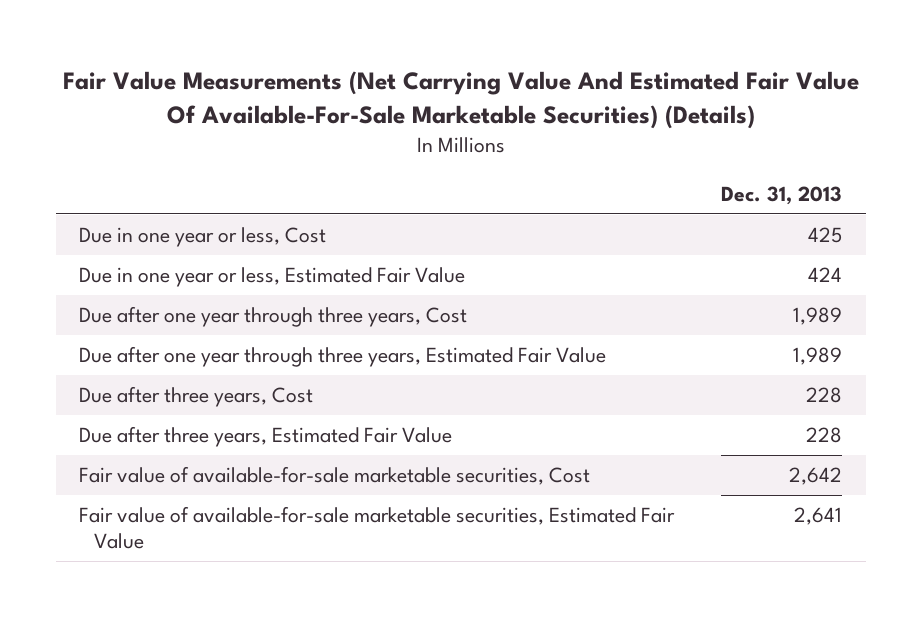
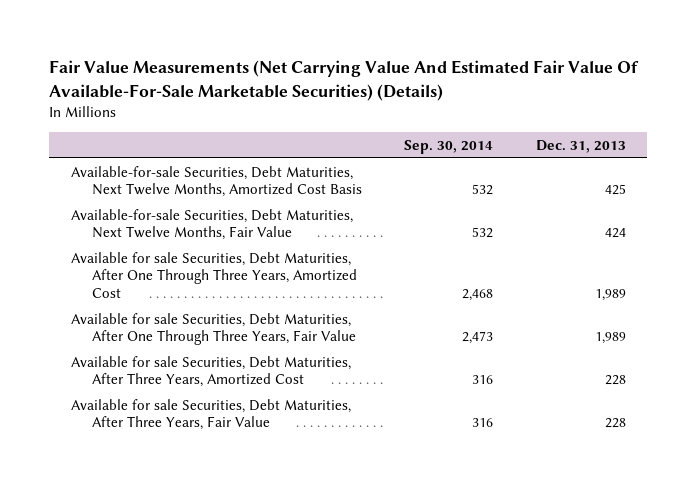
none -> [404,140,494,155] Sep. 30, 2014
[79,466,591,486] Fair value of available-for-sale marketable securities, Cost -> none
[79,506,676,549] Fair value of available-for-sale marketable securities, Estimated Fair Value -> none
[79,227,327,248] Due in one year or less, Cost -> [70,165,362,198] Available-for-sale Securities, Debt Maturities, Next Twelve Months, Amortized Cost Basis
[79,267,466,288] Due in one year or less, Estimated Fair Value -> [70,208,353,241] Available-for-sale Securities, Debt Maturities, Next Twelve Months, Fair Value
[79,306,468,328] Due after one year through three years, Cost -> [70,251,357,298] Available for sale Securities, Debt Maturities, After One Through Three Years, Amortized Cost
[79,346,607,368] Due after one year through three years, Estimated Fair Value -> [70,312,356,346] Available for sale Securities, Debt Maturities, After One Through Three Years, Fair Value
[79,386,314,408] Due after three years, Cost -> [70,355,351,388] Available for sale Securities, Debt Maturities, After Three Years, Amortized Cost
[79,426,453,448] Due after three years, Estimated Fair Value -> [70,398,351,431] Available for sale Securities, Debt Maturities, After Three Years, Fair Value

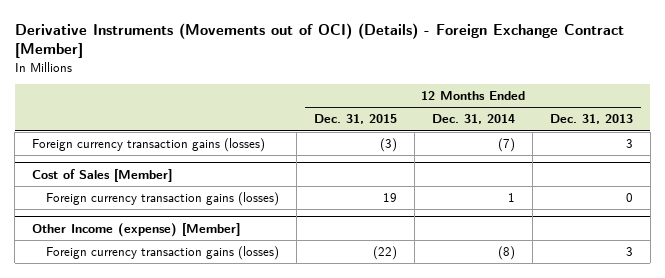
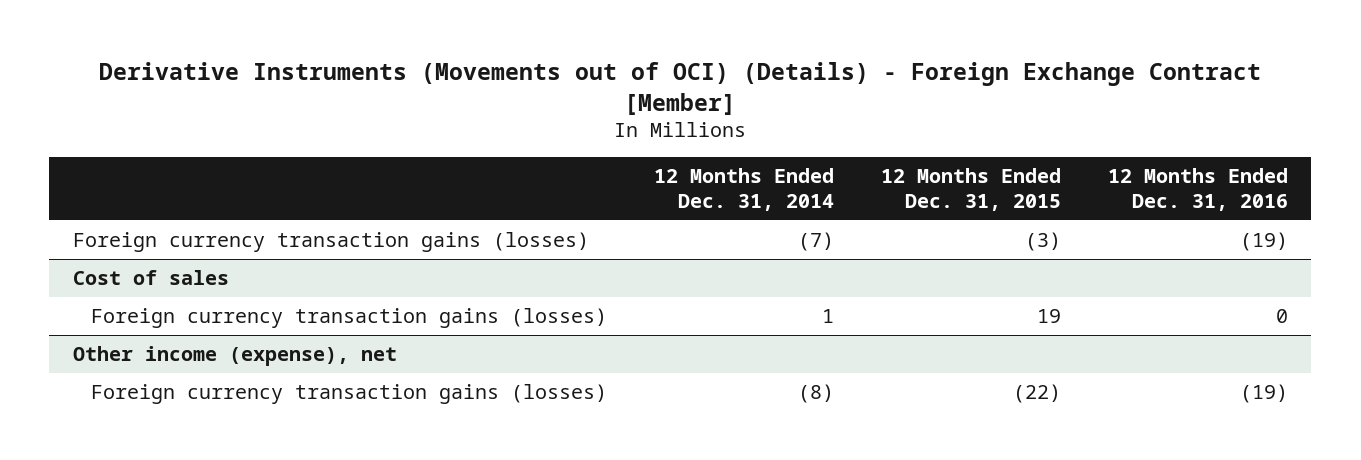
[549,114,633,125] Dec. 31, 2013 -> none
none -> [1107,168,1288,212] 12 Months Ended Dec. 31, 2016
[32,168,173,182] Cost of Sales [Member] -> [72,270,229,286] Cost of sales
[32,222,241,237] Other Income (expense) [Member] -> [72,346,397,367] Other income (expense), net

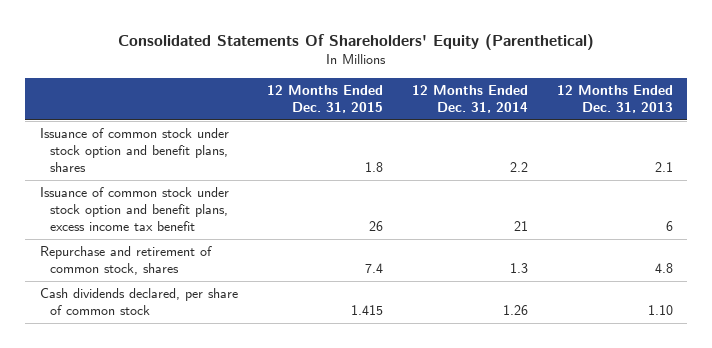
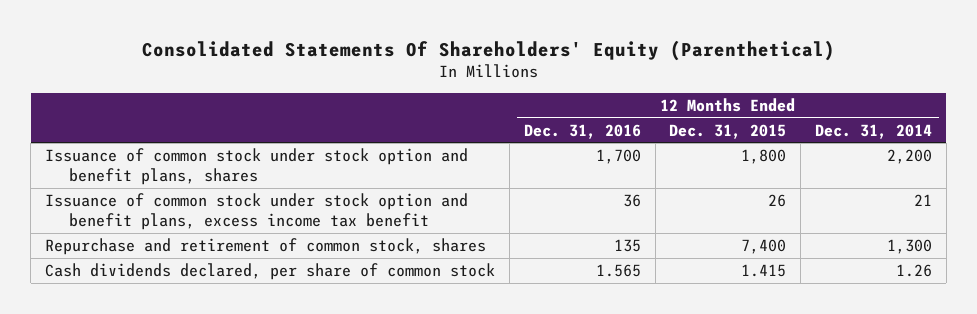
[556,85,673,113] 12 Months Ended Dec. 31, 2013 -> none
none -> [523,123,641,139] Dec. 31, 2016
[364,161,383,172] 1.8 -> [741,148,787,164] 1,800
[509,161,528,172] 2.2 -> [887,148,933,164] 2,200
[364,263,383,274] 7.4 -> [741,238,787,254] 7,400
[509,263,528,274] 1.3 -> [887,238,933,254] 1,300

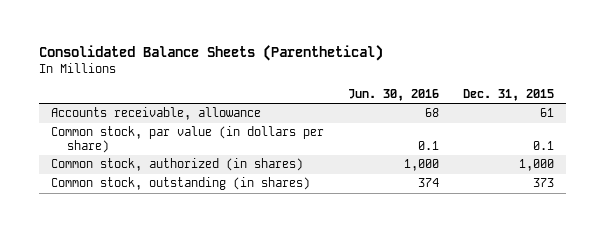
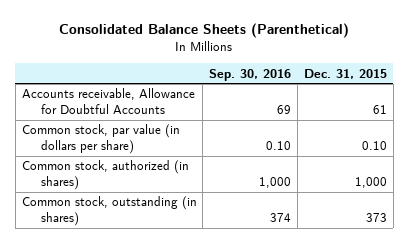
[348,88,440,101] Jun. 30, 2016 -> none
none -> [209,68,292,81] Sep. 30, 2016
[51,107,262,121] Accounts receivable, allowance -> [21,88,195,115] Accounts receivable, Allowance for Doubtful Accounts
[533,141,555,151] 0.1 -> [361,141,387,151] 0.10

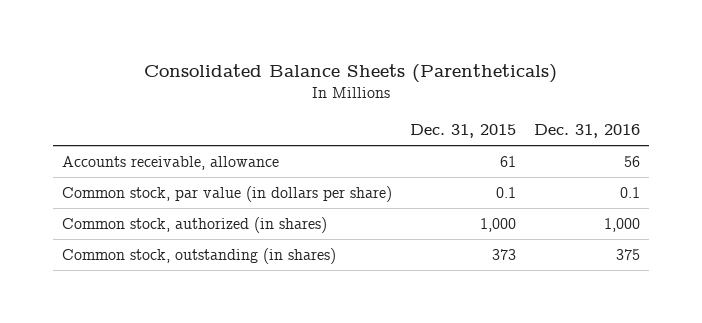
[59,23,350,39] Consolidated Balance Sheets (Parenthetical) -> [143,63,557,83] Consolidated Balance Sheets (Parentheticals)
[209,68,292,81] Sep. 30, 2016 -> none
none -> [534,123,641,138] Dec. 31, 2016
[21,88,195,115] Accounts receivable, Allowance for Doubtful Accounts -> [61,156,279,171] Accounts receivable, allowance
[361,141,387,151] 0.10 -> [495,187,516,199] 0.1

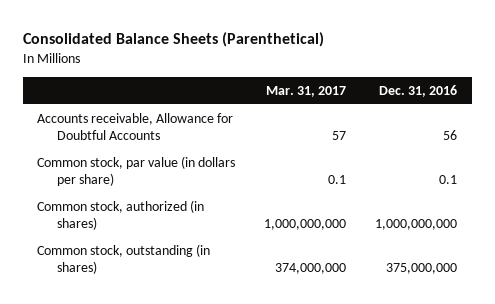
[143,63,557,83] Consolidated Balance Sheets (Parentheticals) -> [22,32,324,48] Consolidated Balance Sheets (Parenthetical)
[409,123,516,138] Dec. 31, 2015 -> none
none -> [266,85,347,97] Mar. 31, 2017
[61,156,279,171] Accounts receivable, allowance -> [37,113,234,140] Accounts receivable, Allowance for Doubtful Accounts
[604,218,641,233] 1,000 -> [375,218,458,230] 1,000,000,000
[616,249,641,261] 375 -> [386,262,458,274] 375,000,000

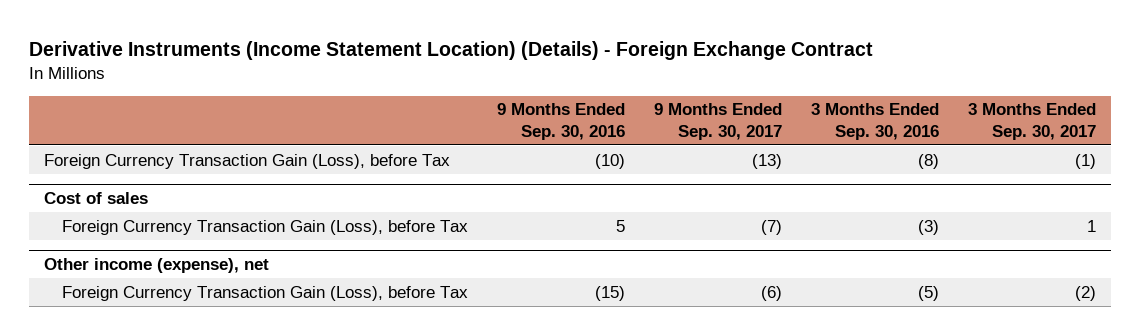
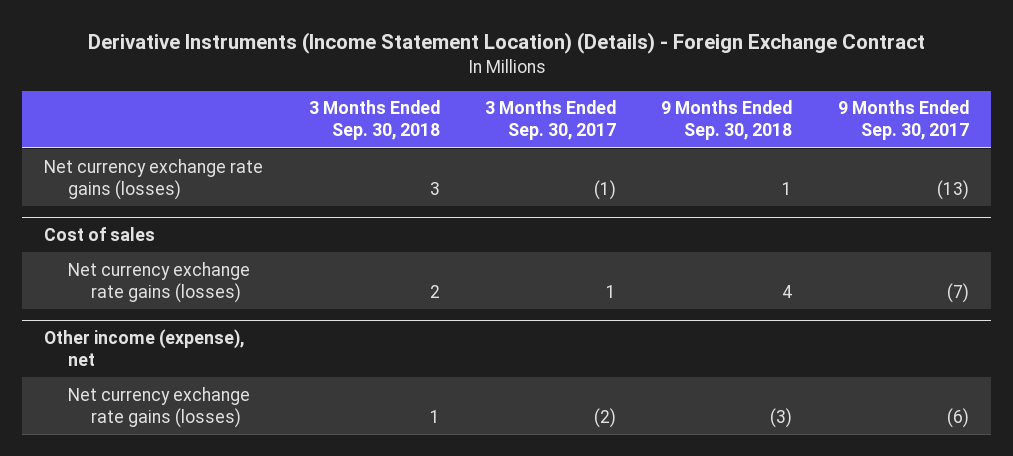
[497,103,626,140] 9 Months Ended Sep. 30, 2016 -> none
[811,103,940,140] 3 Months Ended Sep. 30, 2016 -> none
none -> [308,100,440,141] 3 Months Ended Sep. 30, 2018
none -> [661,100,793,141] 9 Months Ended Sep. 30, 2018
[44,153,451,169] Foreign Currency Transaction Gain (Loss), before Tax -> [44,158,264,200] Net currency exchange rate gains (losses)
[61,219,468,235] Foreign Currency Transaction Gain (Loss), before Tax -> [67,261,250,303] Net currency exchange rate gains (losses)
[61,285,468,301] Foreign Currency Transaction Gain (Loss), before Tax -> [67,386,250,428] Net currency exchange rate gains (losses)

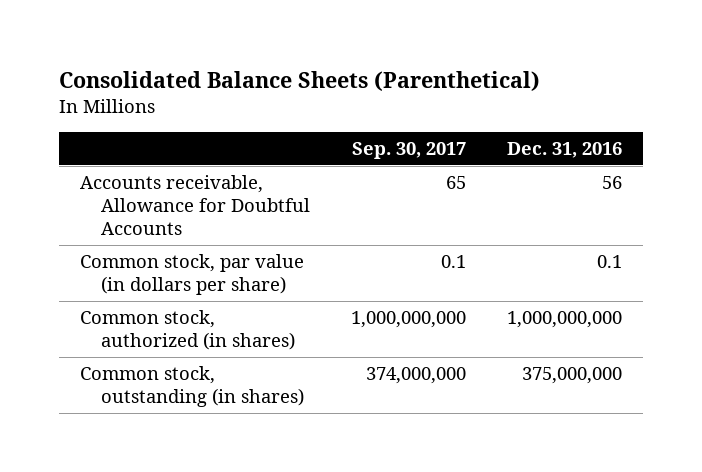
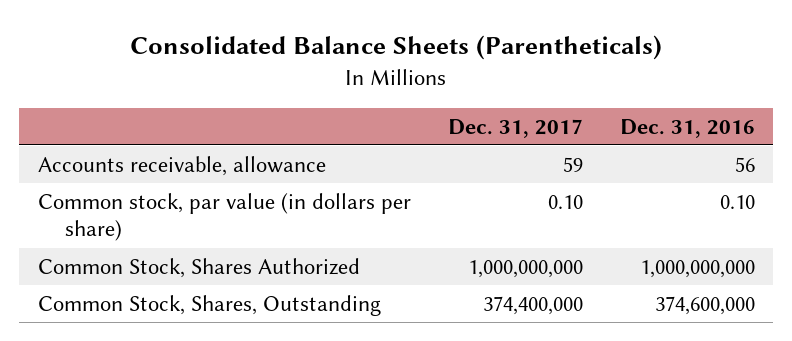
[59,71,541,92] Consolidated Balance Sheets (Parenthetical) -> [130,35,663,61] Consolidated Balance Sheets (Parentheticals)
[351,142,466,160] Sep. 30, 2017 -> none
none -> [447,118,583,138] Dec. 31, 2017
[79,175,310,236] Accounts receivable, Allowance for Doubtful Accounts -> [37,156,326,177] Accounts receivable, allowance
[597,255,623,269] 0.1 -> [719,195,755,210] 0.10
[79,310,295,351] Common stock, authorized (in shares) -> [37,258,360,279] Common Stock, Shares Authorized
[79,366,304,408] Common stock, outstanding (in shares) -> [37,295,381,317] Common Stock, Shares, Outstanding
[522,367,623,385] 375,000,000 -> [654,296,755,316] 374,600,000

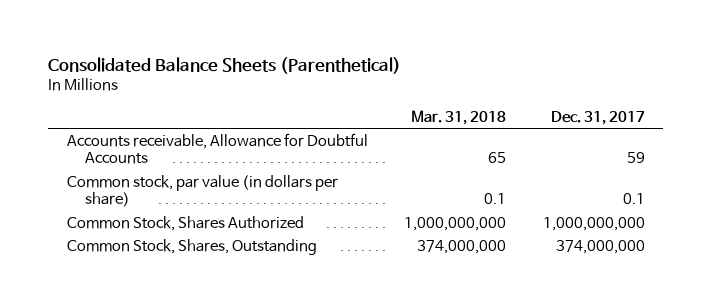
[130,35,663,61] Consolidated Balance Sheets (Parentheticals) -> [48,56,402,74] Consolidated Balance Sheets (Parenthetical)
[619,118,755,138] Dec. 31, 2016 -> none
none -> [411,109,507,125] Mar. 31, 2018
[37,156,326,177] Accounts receivable, allowance -> [66,132,368,165] Accounts receivable, Allowance for Doubtful Accounts
[547,195,583,210] 0.10 -> [622,193,645,205] 0.1
[482,296,583,316] 374,400,000 -> [555,239,645,254] 374,000,000

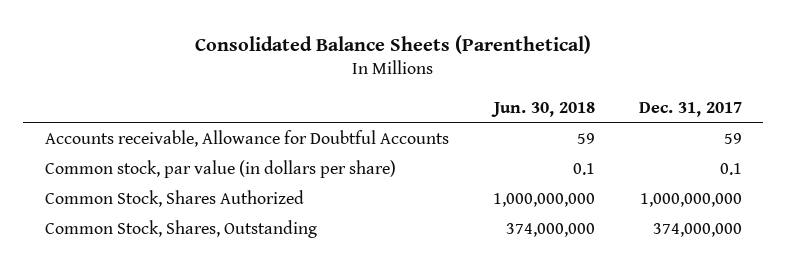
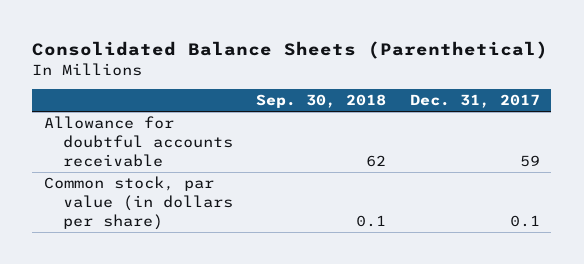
[490,101,595,117] Jun. 30, 2018 -> none
none -> [256,94,387,109] Sep. 30, 2018
[45,129,450,147] Accounts receivable, Allowance for Doubtful Accounts -> [44,116,233,167] Allowance for doubtful accounts receivable
[45,189,305,207] Common Stock, Shares Authorized -> none
[45,219,318,238] Common Stock, Shares, Outstanding -> none

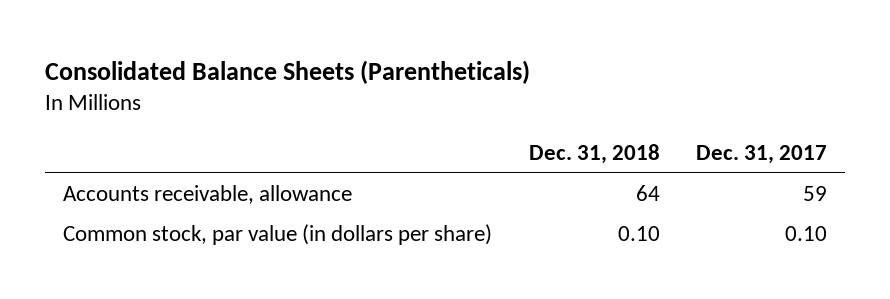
[32,40,549,59] Consolidated Balance Sheets (Parenthetical) -> [44,59,530,84] Consolidated Balance Sheets (Parentheticals)
[256,94,387,109] Sep. 30, 2018 -> none
none -> [528,143,660,164] Dec. 31, 2018
[44,116,233,167] Allowance for doubtful accounts receivable -> [62,185,352,205] Accounts receivable, allowance
[509,214,540,227] 0.1 -> [785,226,828,242] 0.10

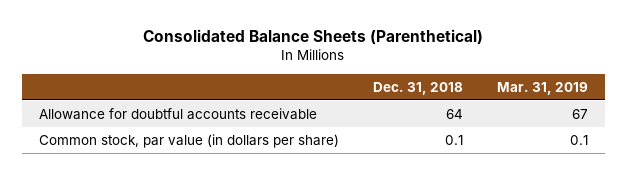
[44,59,530,84] Consolidated Balance Sheets (Parentheticals) -> [143,29,484,46] Consolidated Balance Sheets (Parenthetical)
[696,144,828,164] Dec. 31, 2017 -> none
none -> [497,81,589,95] Mar. 31, 2019
[62,185,352,205] Accounts receivable, allowance -> [38,107,317,120] Allowance for doubtful accounts receivable
[617,226,660,242] 0.10 -> [444,134,463,145] 0.1

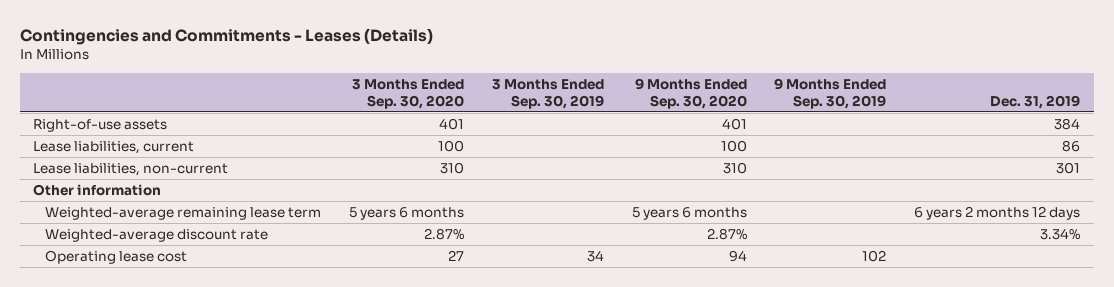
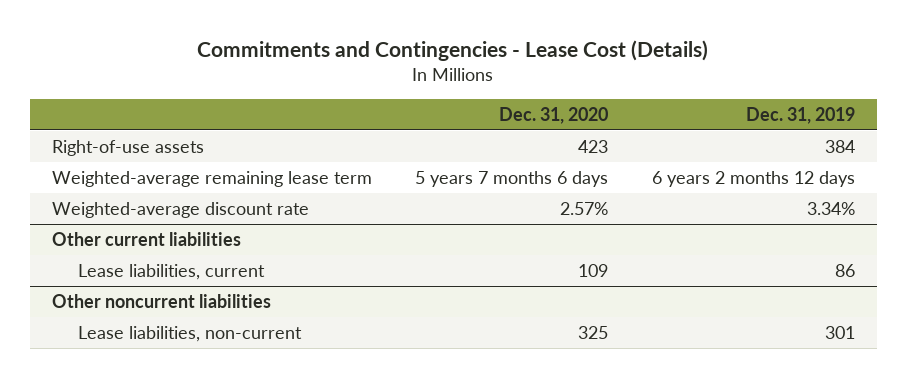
[19,27,433,45] Contingencies and Commitments - Leases (Details) -> [197,40,709,62] Commitments and Contingencies - Lease Cost (Details)
[352,78,465,109] 3 Months Ended Sep. 30, 2020 -> none
[491,78,604,109] 3 Months Ended Sep. 30, 2019 -> none
[634,77,747,109] 9 Months Ended Sep. 30, 2020 -> none
[774,77,887,109] 9 Months Ended Sep. 30, 2019 -> none
none -> [499,106,609,124] Dec. 31, 2020
[33,141,195,155] Lease liabilities, current -> none
[33,163,229,177] Lease liabilities, non-current -> none
[33,184,162,197] Other information -> none
[45,250,188,265] Operating lease cost -> none
none -> [51,232,241,247] Other current liabilities
none -> [78,264,266,281] Lease liabilities, current
none -> [51,294,271,309] Other noncurrent liabilities
none -> [78,326,303,343] Lease liabilities, non-current

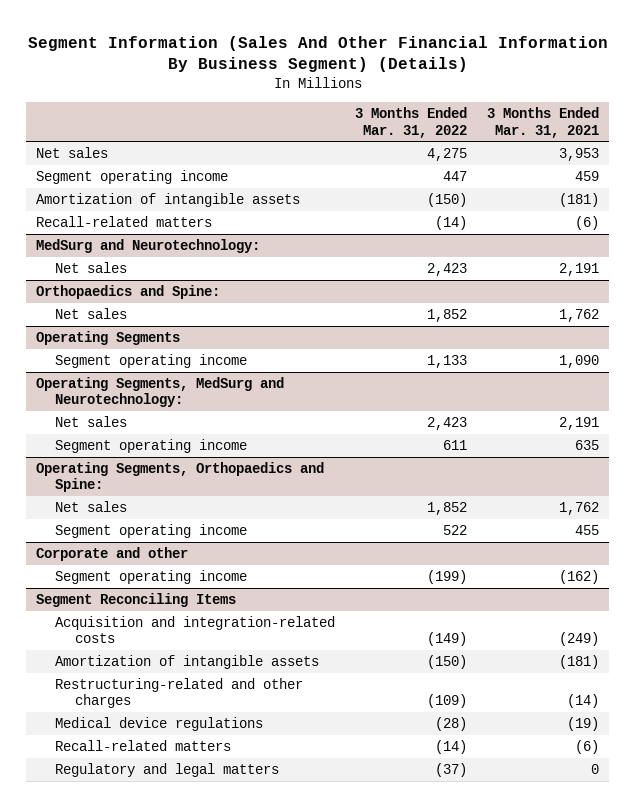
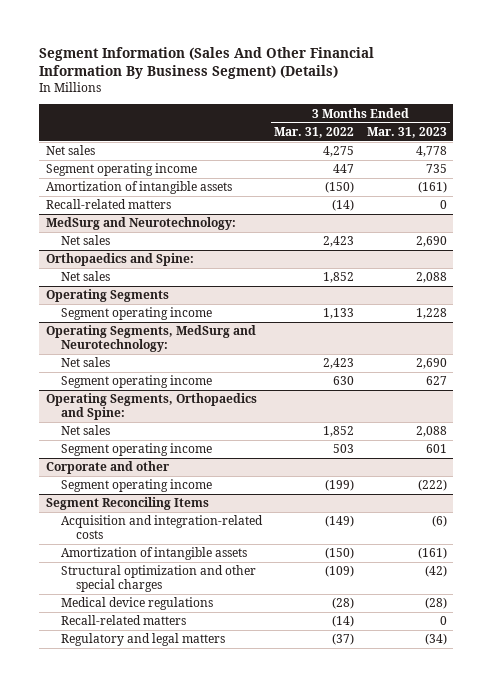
[487,107,600,138] 3 Months Ended Mar. 31, 2021 -> none
none -> [366,126,447,138] Mar. 31, 2023
[443,439,468,450] 611 -> [333,376,355,386] 630
[443,524,468,535] 522 -> [333,444,355,454] 503
[55,677,304,709] Restructuring-related and other charges -> [60,565,256,593] Structural optimization and other special charges

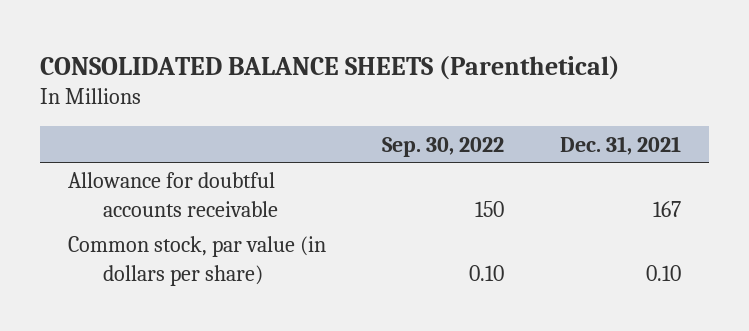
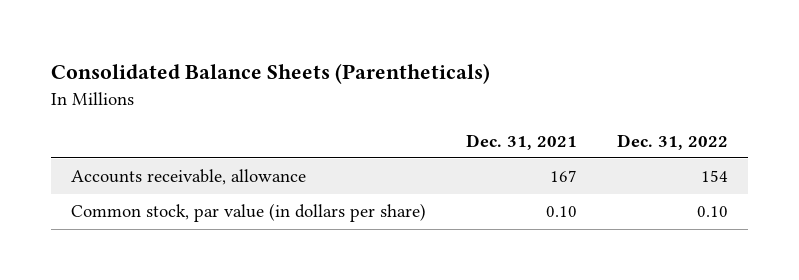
[40,55,621,80] CONSOLIDATED BALANCE SHEETS (Parenthetical) -> [50,63,490,85] Consolidated Balance Sheets (Parentheticals)
[382,136,505,157] Sep. 30, 2022 -> none
none -> [617,133,729,150] Dec. 31, 2022
[68,172,278,217] Allowance for doubtful accounts receivable -> [70,169,306,186] Accounts receivable, allowance

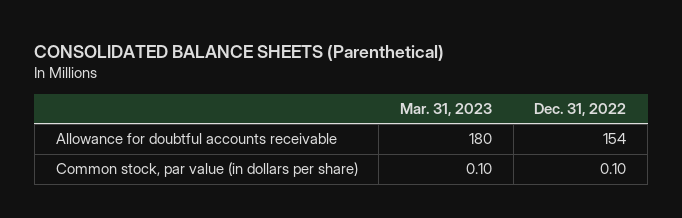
[50,63,490,85] Consolidated Balance Sheets (Parentheticals) -> [34,44,445,61] CONSOLIDATED BALANCE SHEETS (Parenthetical)
[465,133,577,150] Dec. 31, 2021 -> none
none -> [399,103,492,117] Mar. 31, 2023
[70,169,306,186] Accounts receivable, allowance -> [55,133,337,145] Allowance for doubtful accounts receivable

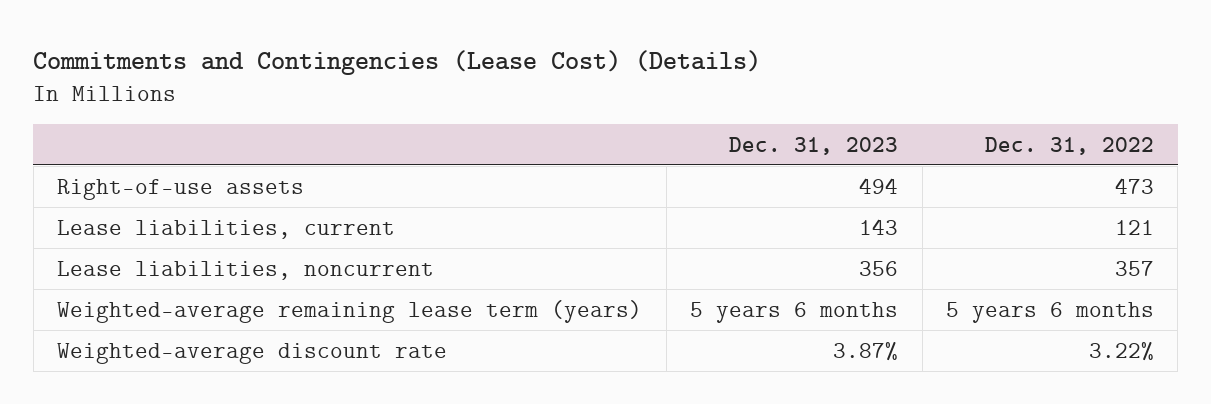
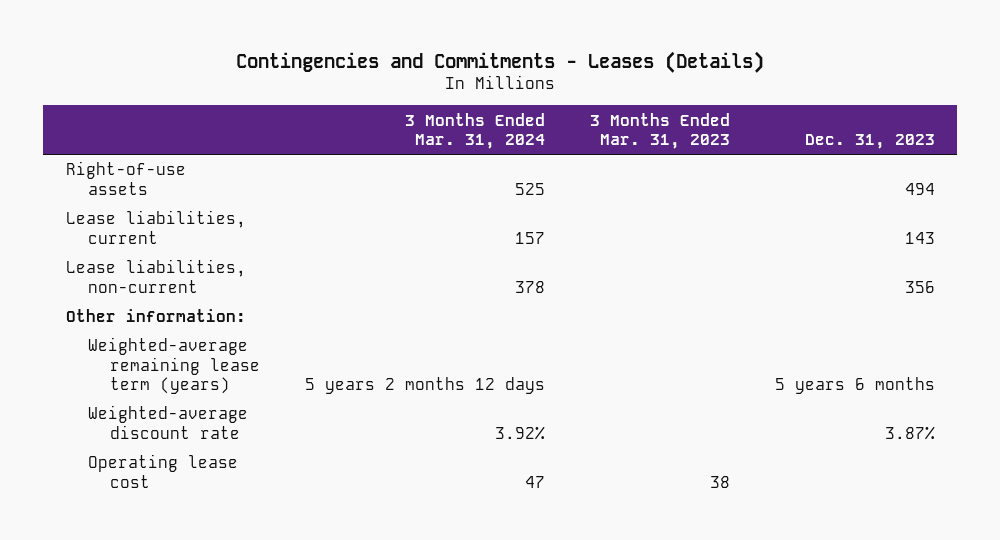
[33,50,762,76] Commitments and Contingencies (Lease Cost) (Details) -> [236,50,765,73] Contingencies and Commitments - Leases (Details)
[984,136,1154,155] Dec. 31, 2022 -> none
none -> [404,112,545,150] 3 Months Ended Mar. 31, 2024
none -> [589,112,730,150] 3 Months Ended Mar. 31, 2023
[57,260,435,280] Lease liabilities, noncurrent -> [65,259,246,293] Lease liabilities, non-current
none -> [65,309,246,323] Other information:
none -> [87,454,238,488] Operating lease cost

